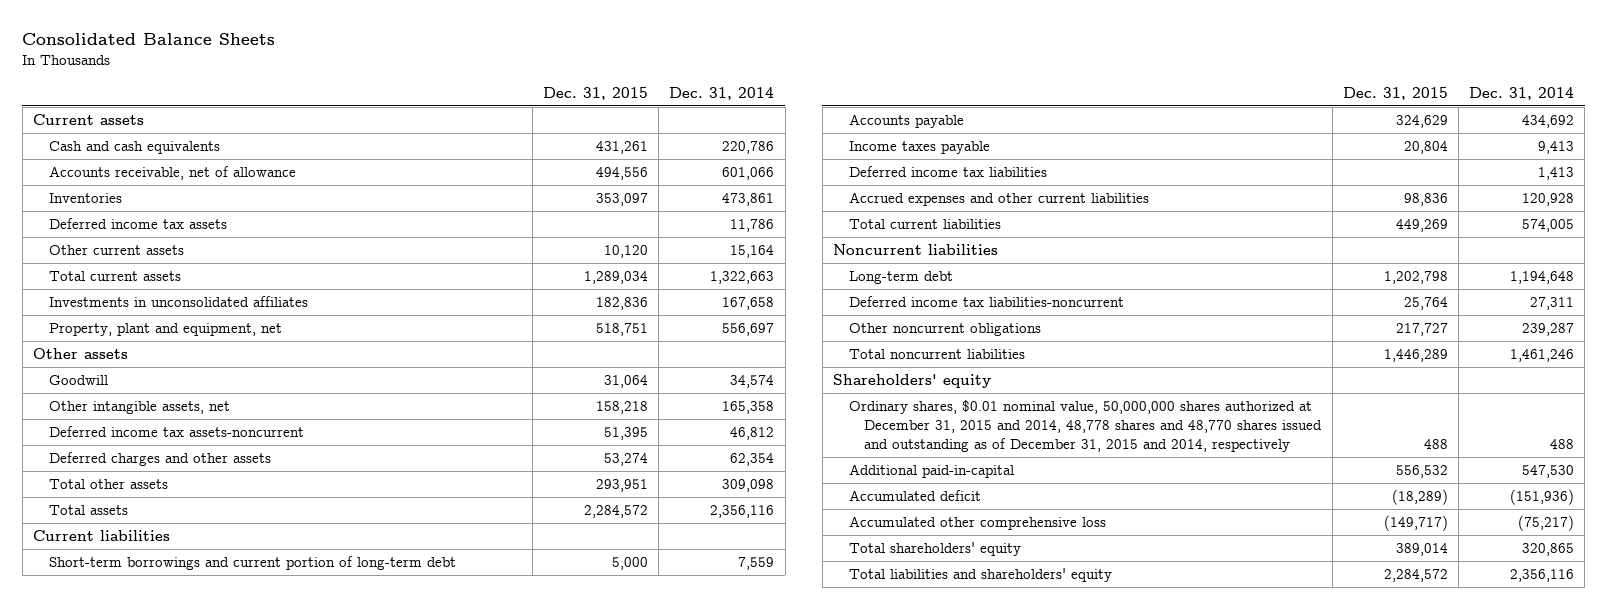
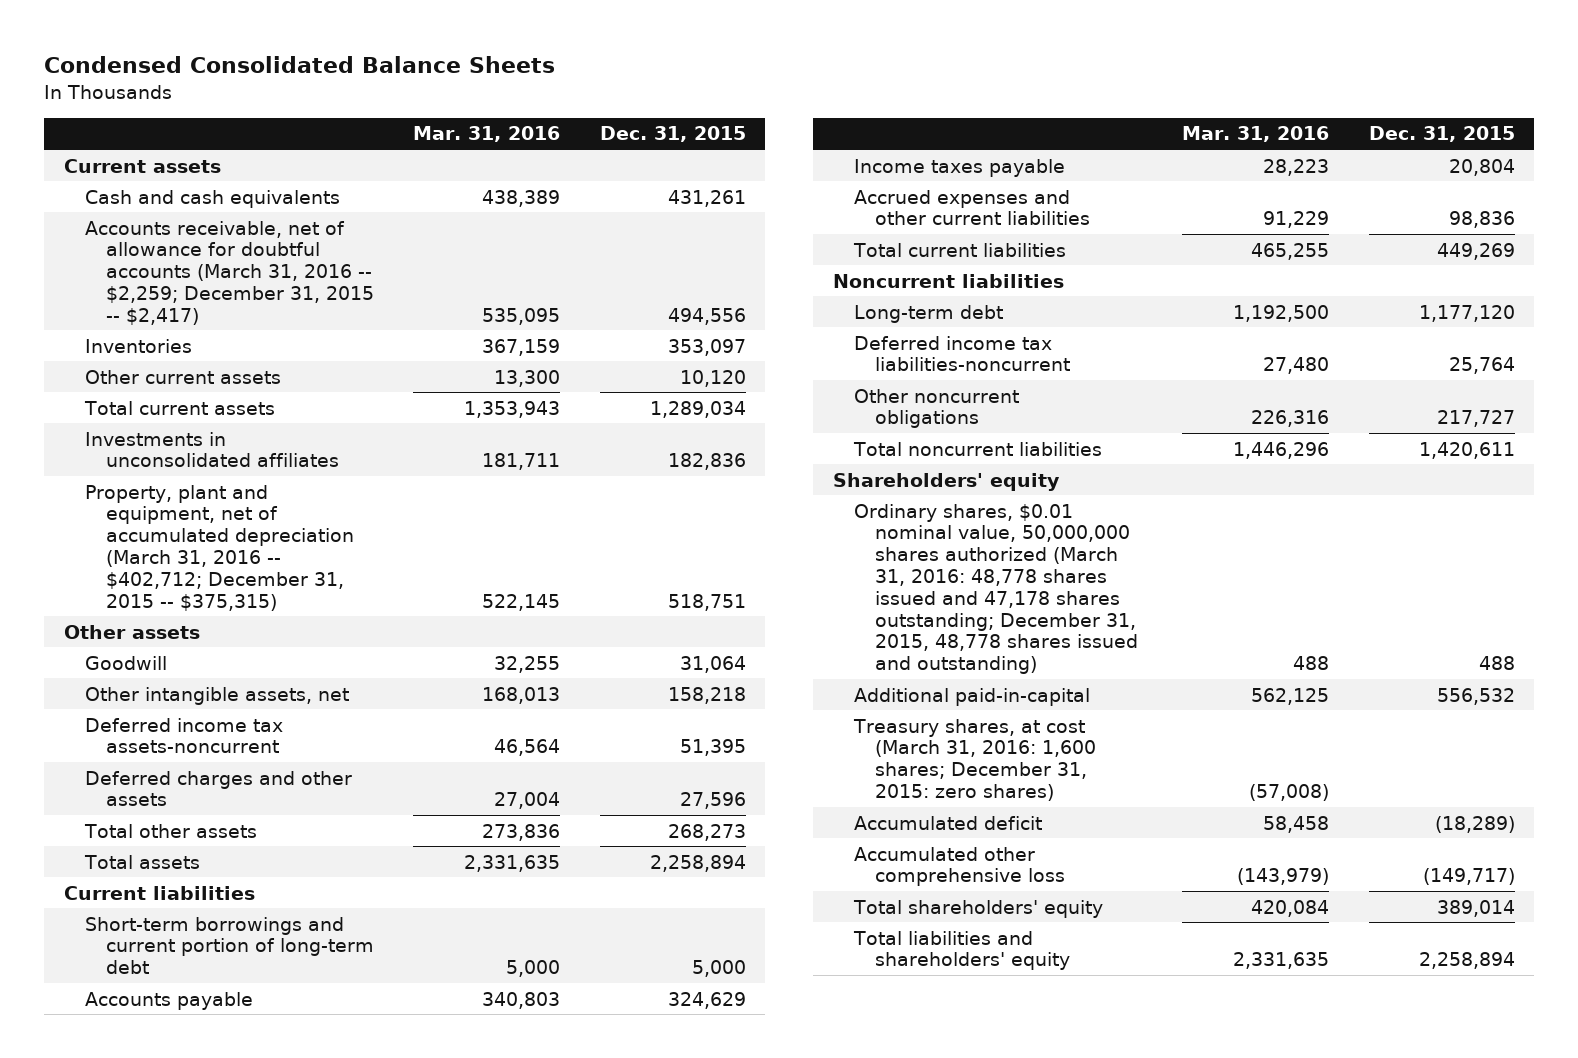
[22,33,276,46] Consolidated Balance Sheets -> [43,56,555,74] Condensed Consolidated Balance Sheets
[669,86,775,100] Dec. 31, 2014 -> none
none -> [413,126,561,143] Mar. 31, 2016
[48,166,296,181] Accounts receivable, net of allowance -> [84,220,374,325] Accounts receivable, net of allowance for doubtful accounts (March 31, 2016 -- $2,259; December 31, 2015 -- $2,417)
[48,218,227,230] Deferred income tax assets -> none
[48,323,282,337] Property, plant and equipment, net -> [84,484,354,611] Property, plant and equipment, net of accumulated depreciation (March 31, 2016 -- $402,712; December 31, 2015 -- $375,315)
[603,453,648,467] 53,274 -> [679,792,746,810] 27,596
[595,479,648,493] 293,951 -> [667,823,746,841] 268,273
[583,505,648,519] 2,284,572 -> [649,854,746,872] 2,258,894
[848,166,1047,178] Deferred income tax liabilities -> none
[1383,271,1448,285] 1,202,798 -> [1418,304,1515,322] 1,177,120
[1383,349,1448,363] 1,446,289 -> [1418,441,1515,459] 1,420,611
[848,400,1323,452] Ordinary shares, $0.01 nominal value, 50,000,000 shares authorized at December 31, 2015 and 2014, 48,778 shares and 48,770 shares issued and outstanding as of December 31, 2015 and 2014, respectively -> [853,503,1138,675] Ordinary shares, $0.01 nominal value, 50,000,000 shares authorized (March 31, 2016: 48,778 shares issued and 47,178 shares outstanding; December 31, 2015, 48,778 shares issued and outstanding)
none -> [852,718,1096,801] Treasury shares, at cost (March 31, 2016: 1,600 shares; December 31, 2015: zero shares)
[1383,569,1448,583] 2,284,572 -> [1418,952,1515,970] 2,258,894

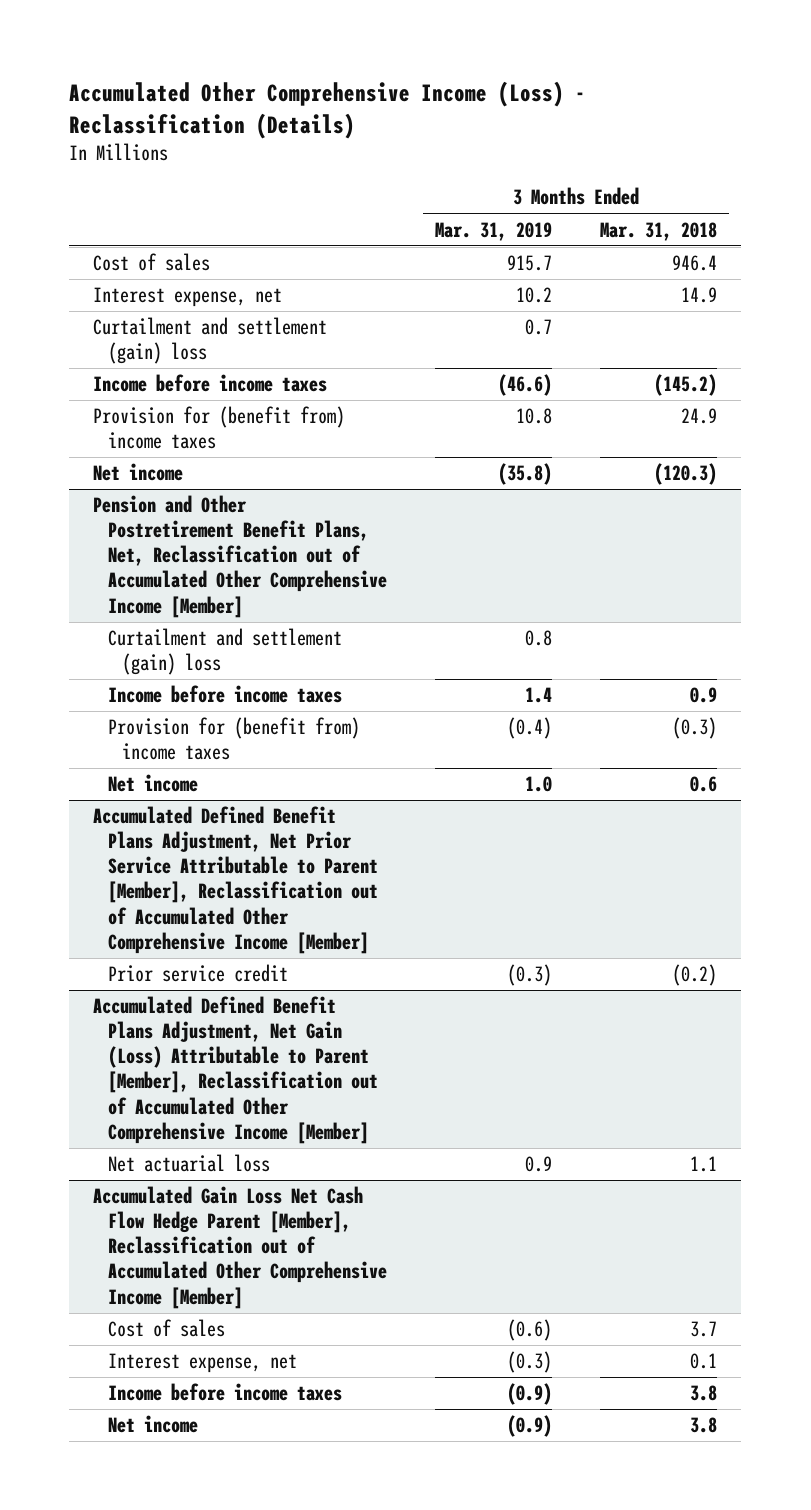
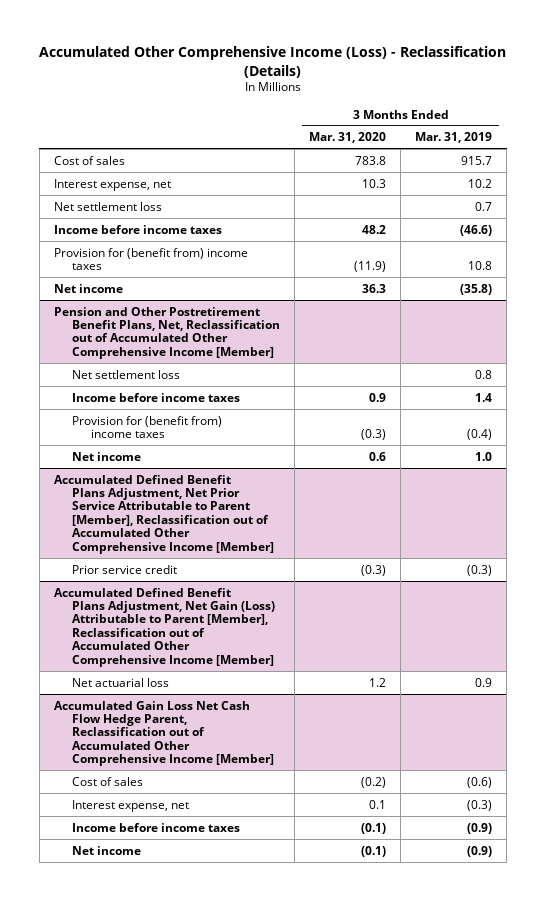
[600,221,718,241] Mar. 31, 2018 -> none
none -> [309,132,387,144] Mar. 31, 2020
[93,317,328,365] Curtailment and settlement (gain) loss -> [53,201,162,211] Net settlement loss
[107,628,342,676] Curtailment and settlement (gain) loss -> [72,369,181,379] Net settlement loss
[93,1186,387,1309] Accumulated Gain Loss Net Cash Flow Hedge Parent [Member], Reclassification out of Accumulated Other Comprehensive Income [Member] -> [53,700,275,767] Accumulated Gain Loss Net Cash Flow Hedge Parent, Reclassification out of Accumulated Other Comprehensive Income [Member]

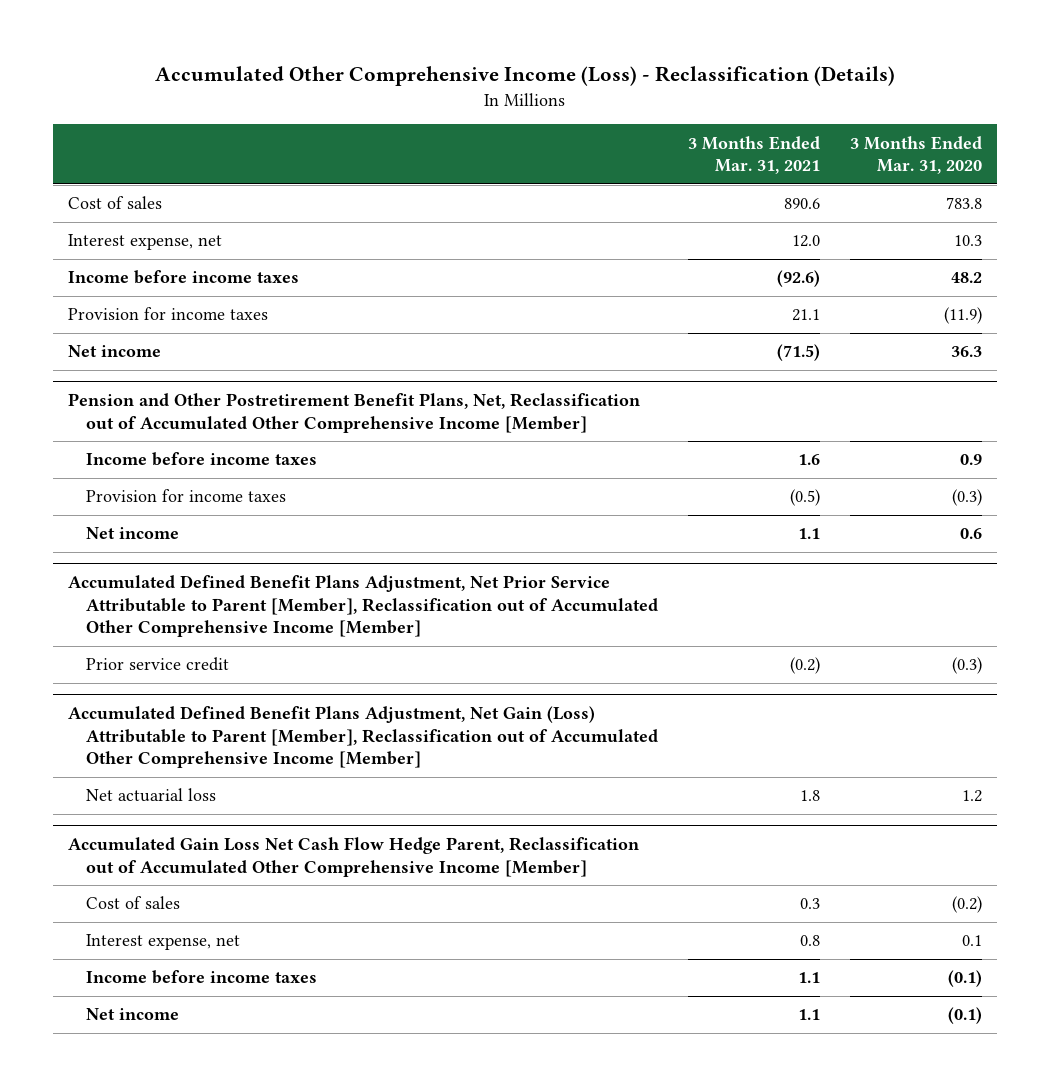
[415,132,493,144] Mar. 31, 2019 -> none
none -> [687,135,820,175] 3 Months Ended Mar. 31, 2021
[53,201,162,211] Net settlement loss -> none
[53,247,248,270] Provision for (benefit from) income taxes -> [68,307,269,321] Provision for income taxes
[72,369,181,379] Net settlement loss -> none
[72,415,223,438] Provision for (benefit from) income taxes -> [85,489,286,503] Provision for income taxes

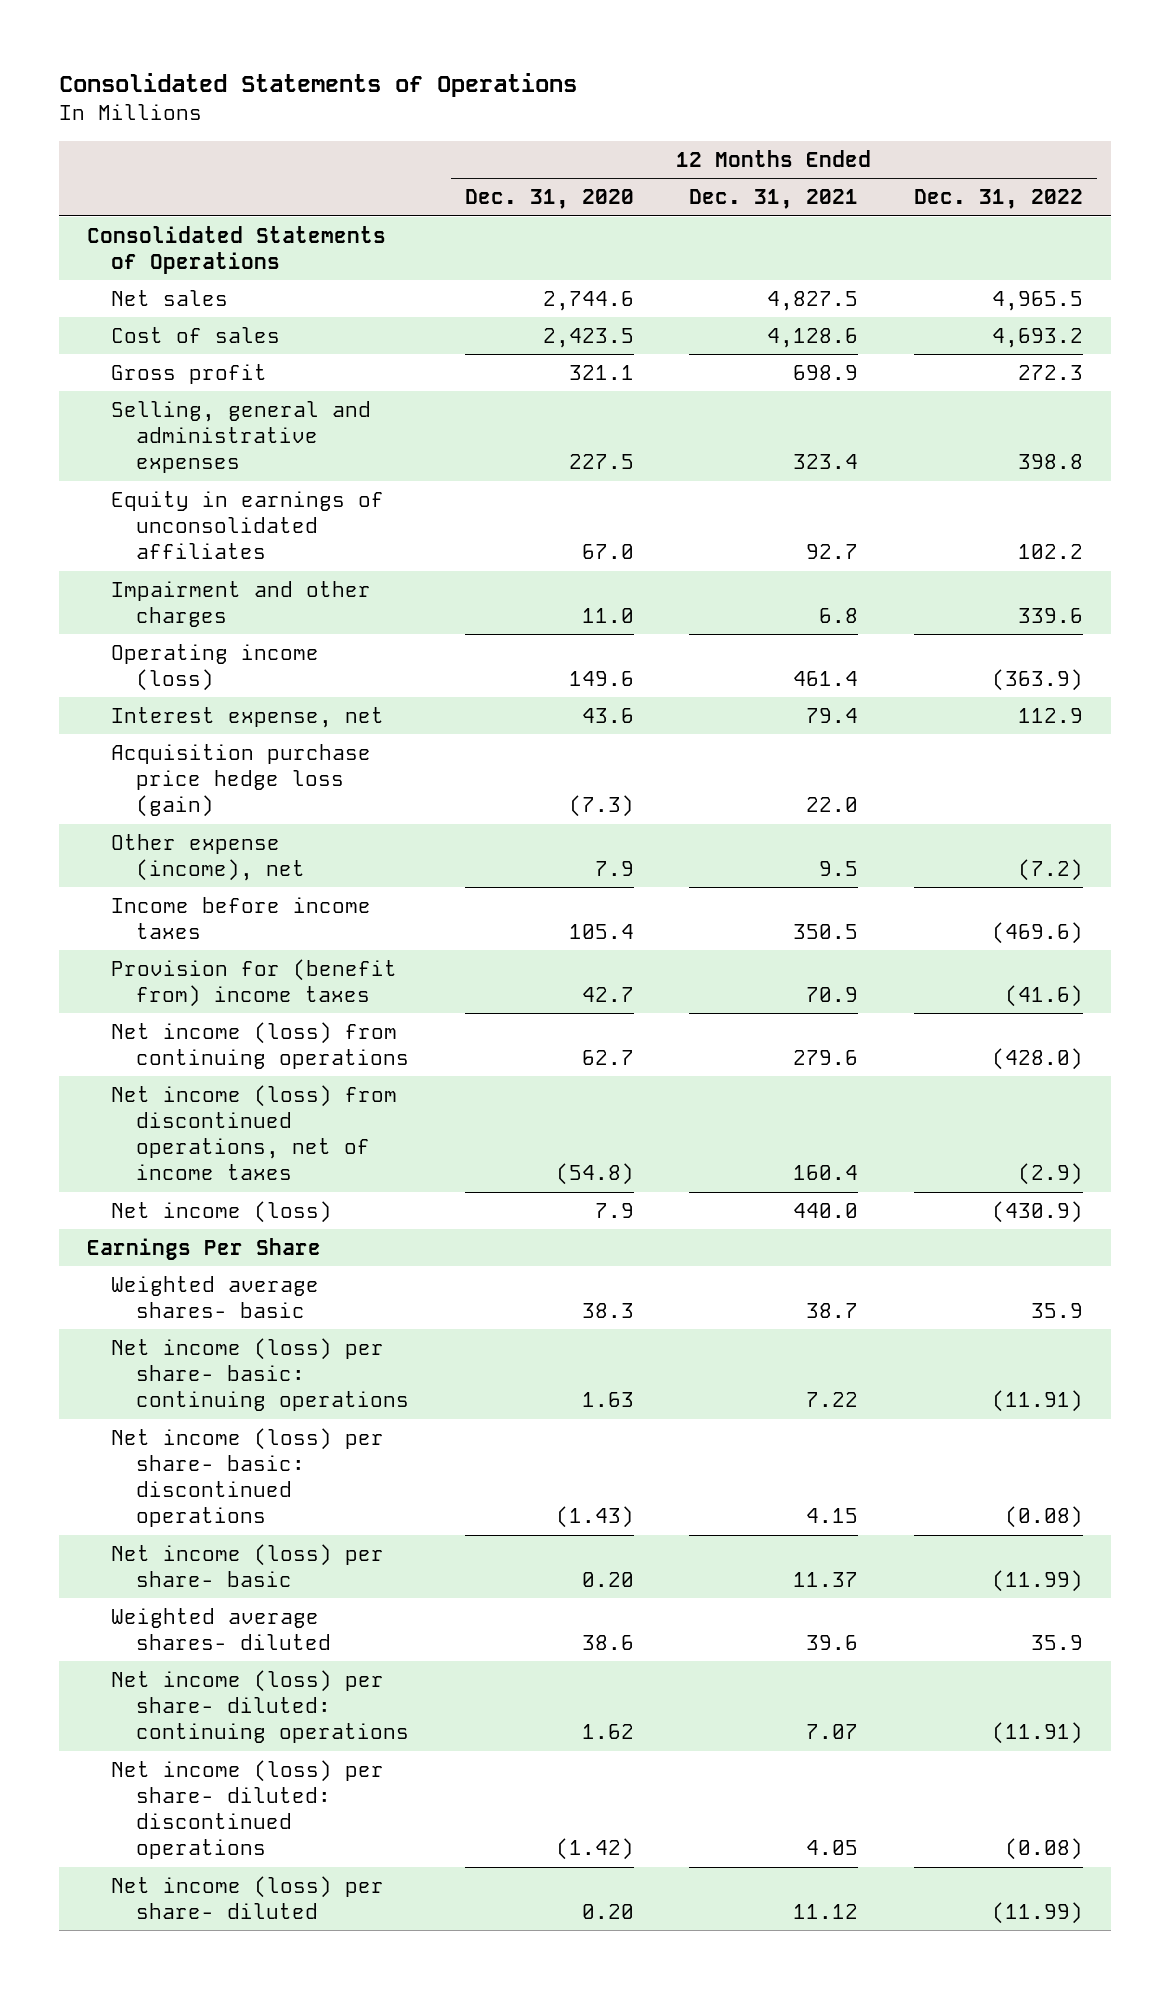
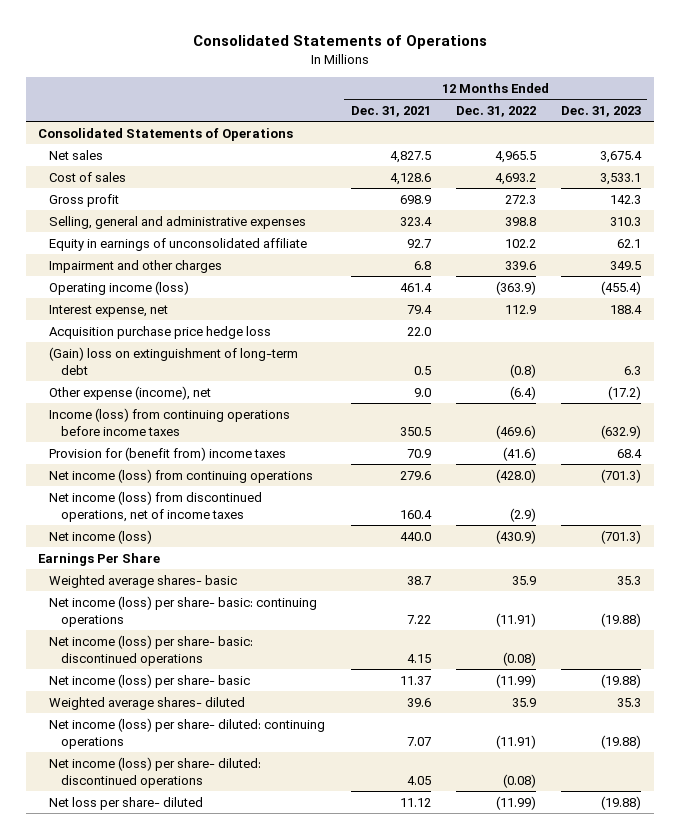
[464,189,634,210] Dec. 31, 2020 -> none
none -> [561,105,642,117] Dec. 31, 2023
[111,491,385,560] Equity in earnings of unconsolidated affiliates -> [49,237,308,251] Equity in earnings of unconsolidated affiliate
[111,744,372,818] Acquisition purchase price hedge loss (gain) -> [49,325,272,339] Acquisition purchase price hedge loss
none -> [49,346,299,375] (Gain) loss on extinguishment of long-term debt
[819,861,859,877] 9.5 -> [413,387,431,397] 9.0
[1018,859,1084,882] (7.2) -> [509,385,536,400] (6.4)
[111,897,372,940] Income before income taxes -> [49,407,291,436] Income (loss) from continuing operations before income taxes
[111,1876,385,1920] Net income (loss) per share- diluted -> [49,796,204,810] Net loss per share- diluted

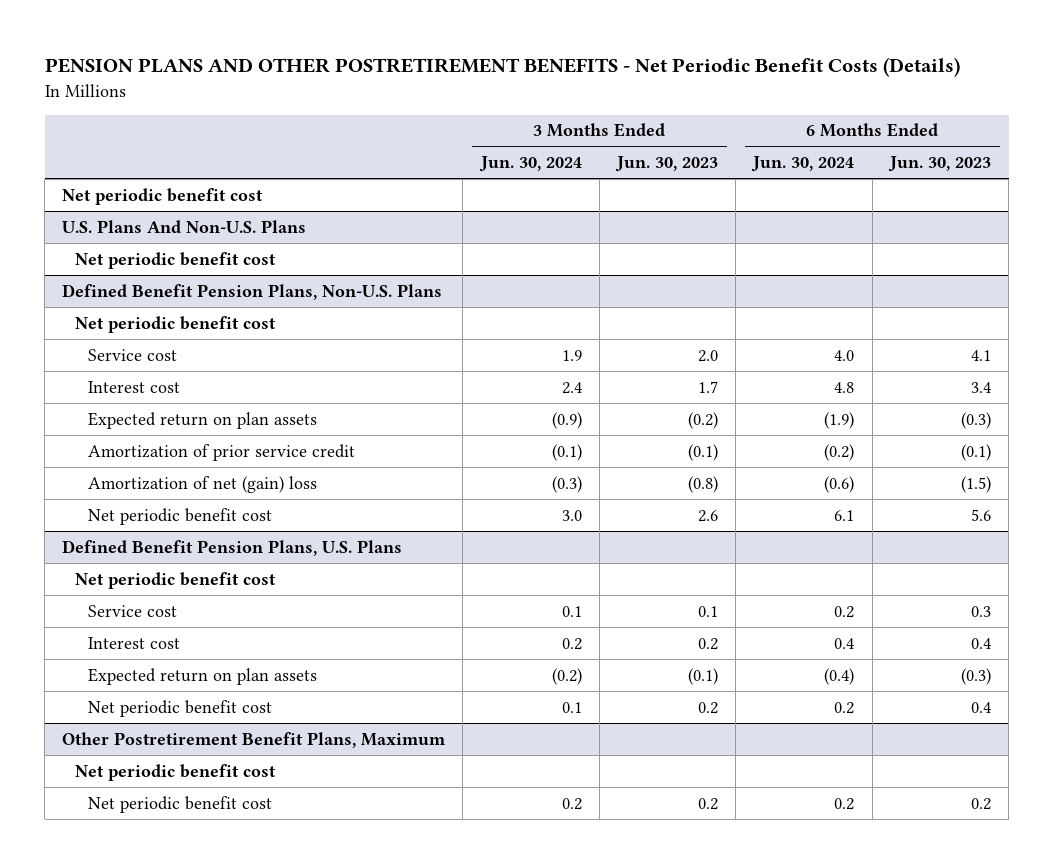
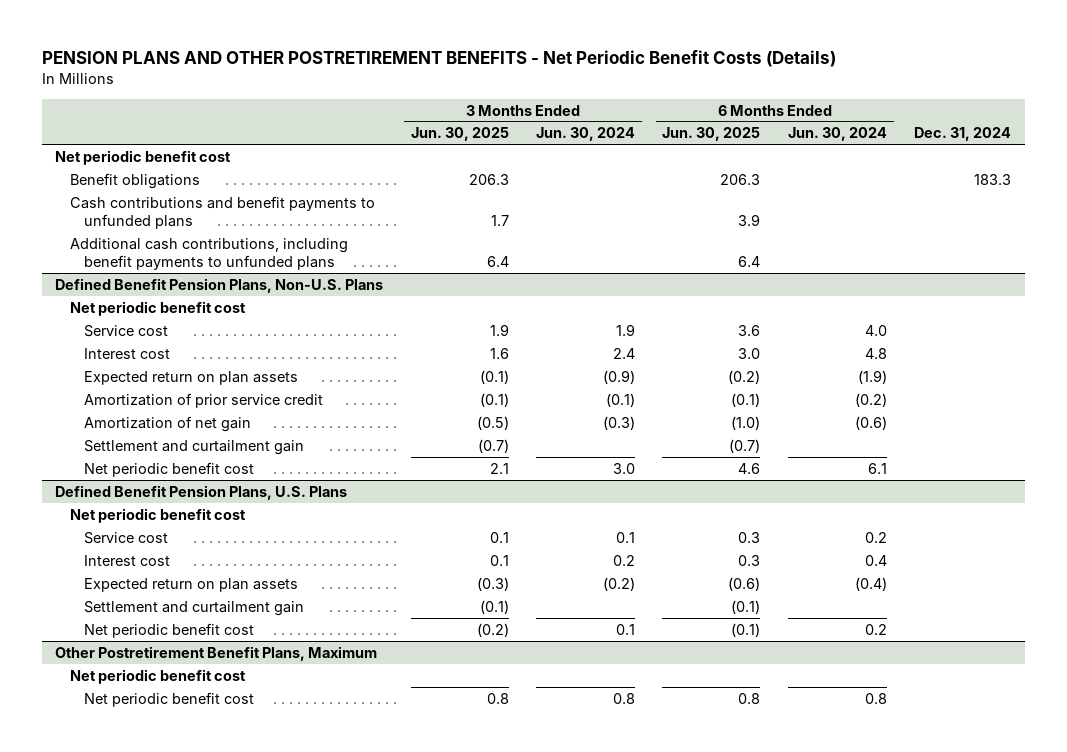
[615,156,719,173] Jun. 30, 2023 -> none
[887,156,991,173] Jun. 30, 2023 -> none
none -> [410,127,509,142] Jun. 30, 2025
none -> [662,127,761,142] Jun. 30, 2025
none -> [914,127,1012,142] Dec. 31, 2024
[62,219,307,233] U.S. Plans And Non-U.S. Plans -> none
[75,251,277,269] Net periodic benefit cost -> none
none -> [69,172,200,189] Benefit obligations
none -> [69,195,375,230] Cash contributions and benefit payments to unfunded plans
none -> [69,237,348,271] Additional cash contributions, including benefit payments to unfunded plans
[87,475,317,493] Amortization of net (gain) loss -> [84,415,252,432] Amortization of net gain
none -> [84,439,305,455] Settlement and curtailment gain
none -> [84,600,305,616] Settlement and curtailment gain
[561,797,582,810] 0.2 -> [613,692,636,704] 0.8
[834,797,855,810] 0.2 -> [864,692,887,704] 0.8

